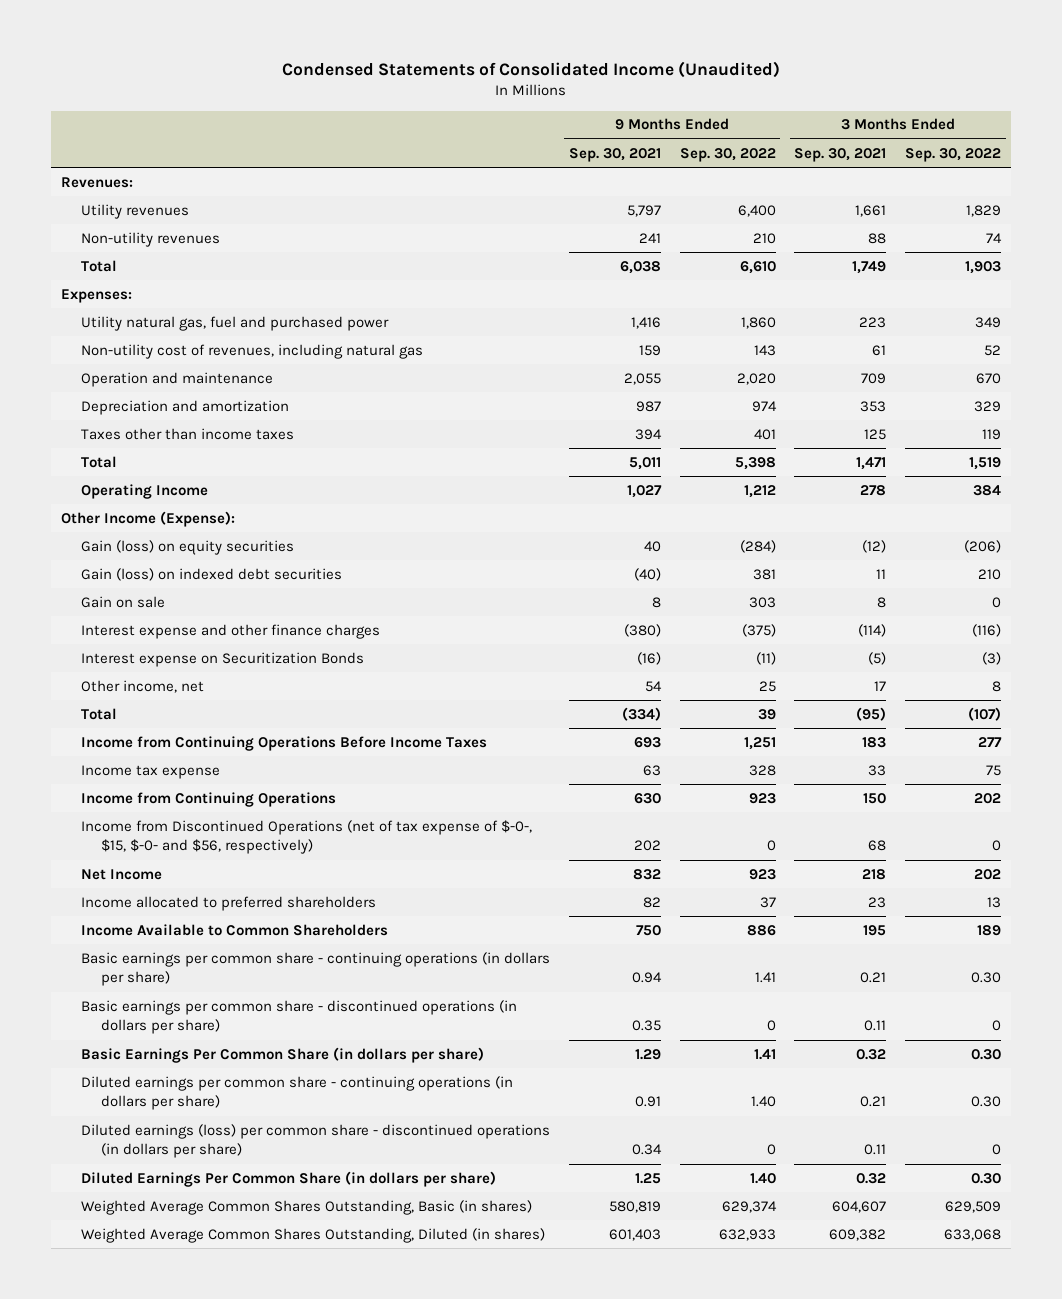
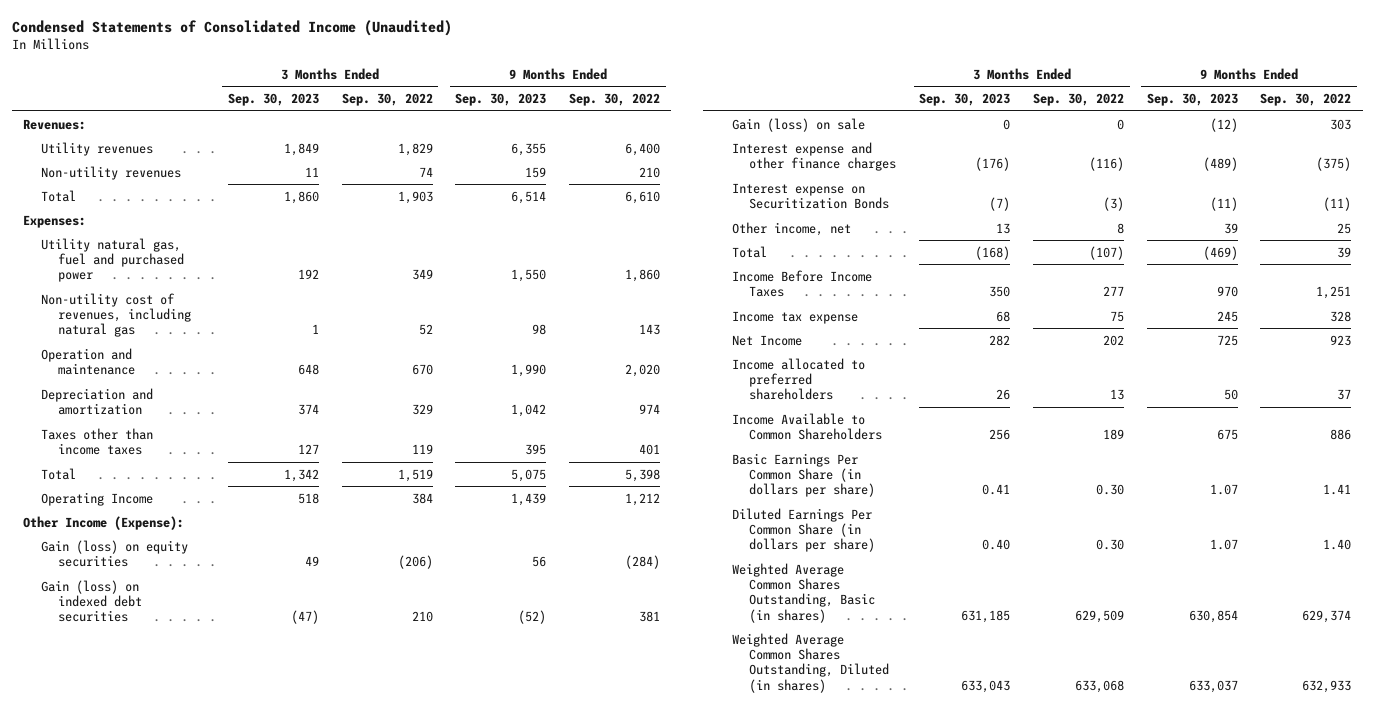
[568,147,661,162] Sep. 30, 2021 -> none
[794,147,887,162] Sep. 30, 2021 -> none
none -> [227,93,319,107] Sep. 30, 2023
none -> [455,93,547,107] Sep. 30, 2023
[81,595,166,608] Gain on sale -> [732,117,866,132] Gain (loss) on sale
[81,735,488,751] Income from Continuing Operations Before Income Taxes -> [732,269,873,298] Income Before Income Taxes
[81,791,337,807] Income from Continuing Operations -> none
[81,819,533,855] Income from Discontinued Operations (net of tax expense of $-0-, $15, $-0- and $56, respectively) -> none
[81,951,551,987] Basic earnings per common share - continuing operations (in dollars per share) -> none
[81,999,518,1035] Basic earnings per common share - discontinued operations (in dollars per share) -> none
[81,1075,514,1111] Diluted earnings per common share - continuing operations (in dollars per share) -> none
[81,1123,551,1159] Diluted earnings (loss) per common share - discontinued operations (in dollars per share) -> none

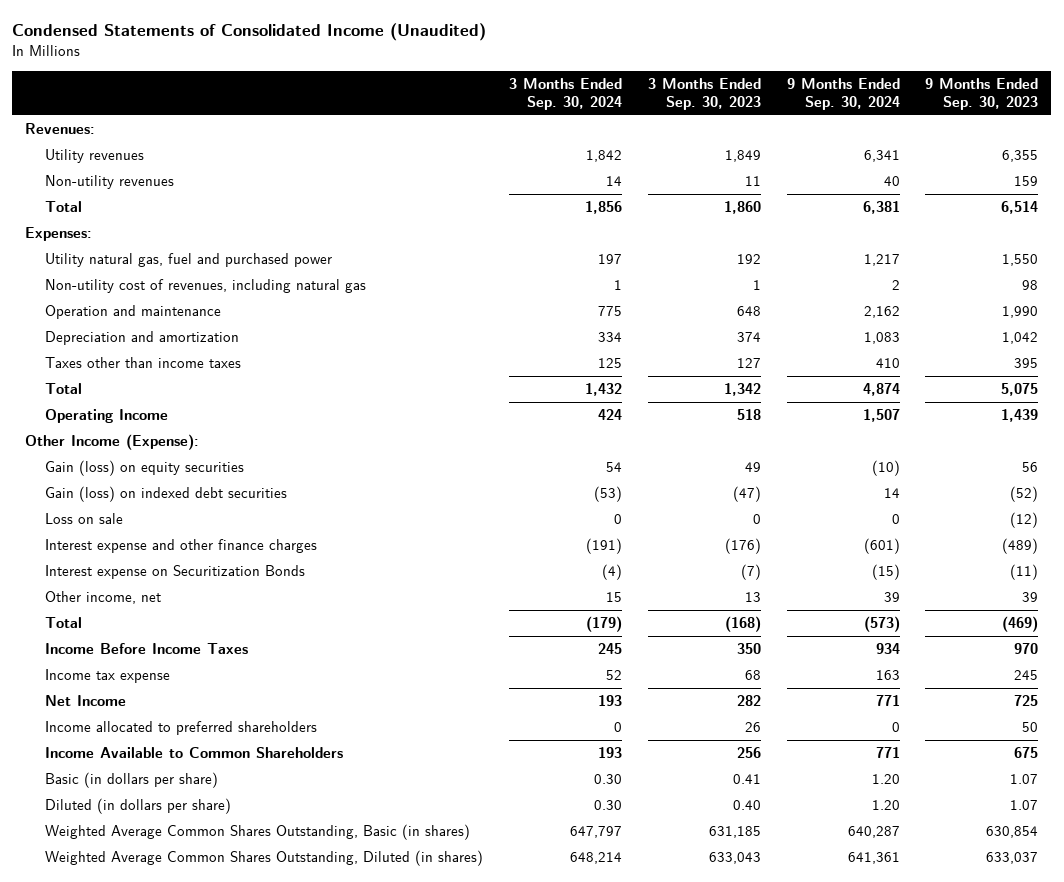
[341,93,433,107] Sep. 30, 2022 -> none
[569,93,661,107] Sep. 30, 2022 -> none
none -> [508,78,622,111] 3 Months Ended Sep. 30, 2024
none -> [786,78,900,111] 9 Months Ended Sep. 30, 2024
[732,117,866,132] Gain (loss) on sale -> [44,513,123,525] Loss on sale
[732,452,876,498] Basic Earnings Per Common Share (in dollars per share) -> [44,772,218,789] Basic (in dollars per share)
[732,507,876,553] Diluted Earnings Per Common Share (in dollars per share) -> [44,798,231,815] Diluted (in dollars per share)

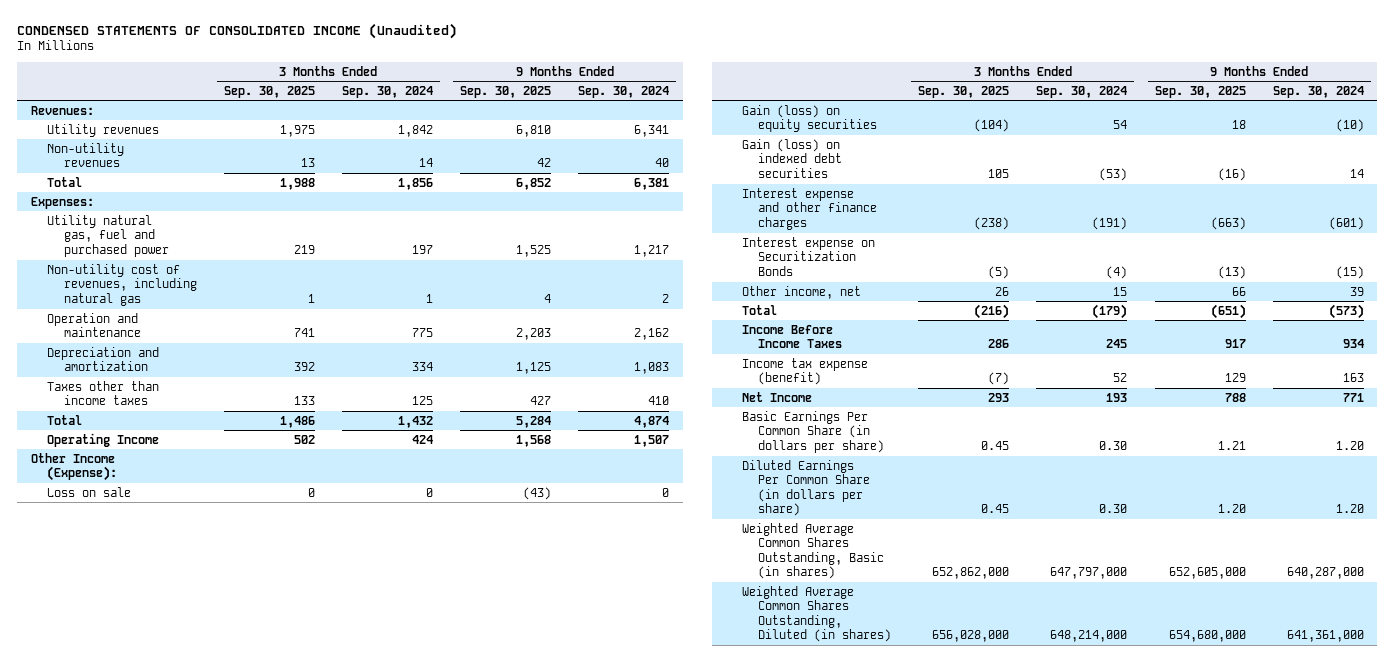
[12,22,487,41] Condensed Statements of Consolidated Income (Unaudited) -> [17,22,458,39] CONDENSED STATEMENTS OF CONSOLIDATED INCOME (Unaudited)
[647,78,761,111] 3 Months Ended Sep. 30, 2023 -> none
[925,78,1039,111] 9 Months Ended Sep. 30, 2023 -> none
none -> [223,85,315,98] Sep. 30, 2025
none -> [460,85,552,98] Sep. 30, 2025
[44,513,123,525] Loss on sale -> [47,486,132,497] Loss on sale
[44,669,170,684] Income tax expense -> [741,357,868,386] Income tax expense (benefit)
[44,721,317,736] Income allocated to preferred shareholders -> none
[44,747,343,759] Income Available to Common Shareholders -> none
[44,772,218,789] Basic (in dollars per share) -> [741,410,885,453] Basic Earnings Per Common Share (in dollars per share)
[44,798,231,815] Diluted (in dollars per share) -> [741,459,871,517] Diluted Earnings Per Common Share (in dollars per share)
[569,826,622,839] 647,797 -> [1050,567,1128,580] 647,797,000
[847,826,900,839] 640,287 -> [1286,567,1364,580] 640,287,000
[569,852,622,865] 648,214 -> [1050,630,1128,643] 648,214,000
[847,852,900,865] 641,361 -> [1286,630,1364,643] 641,361,000

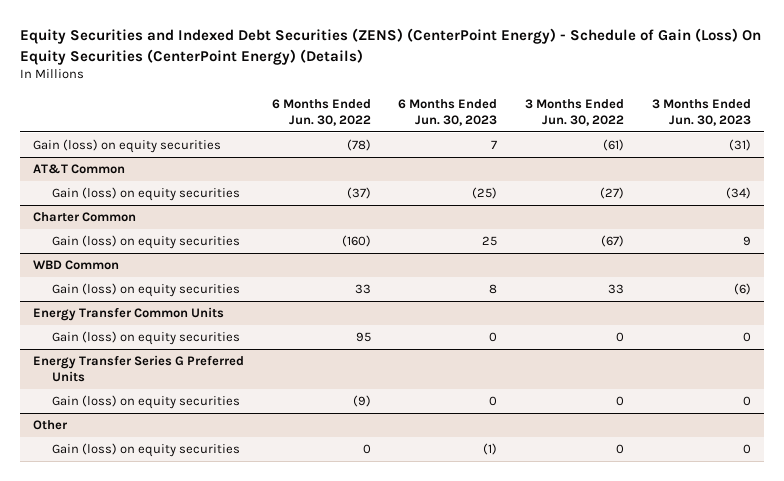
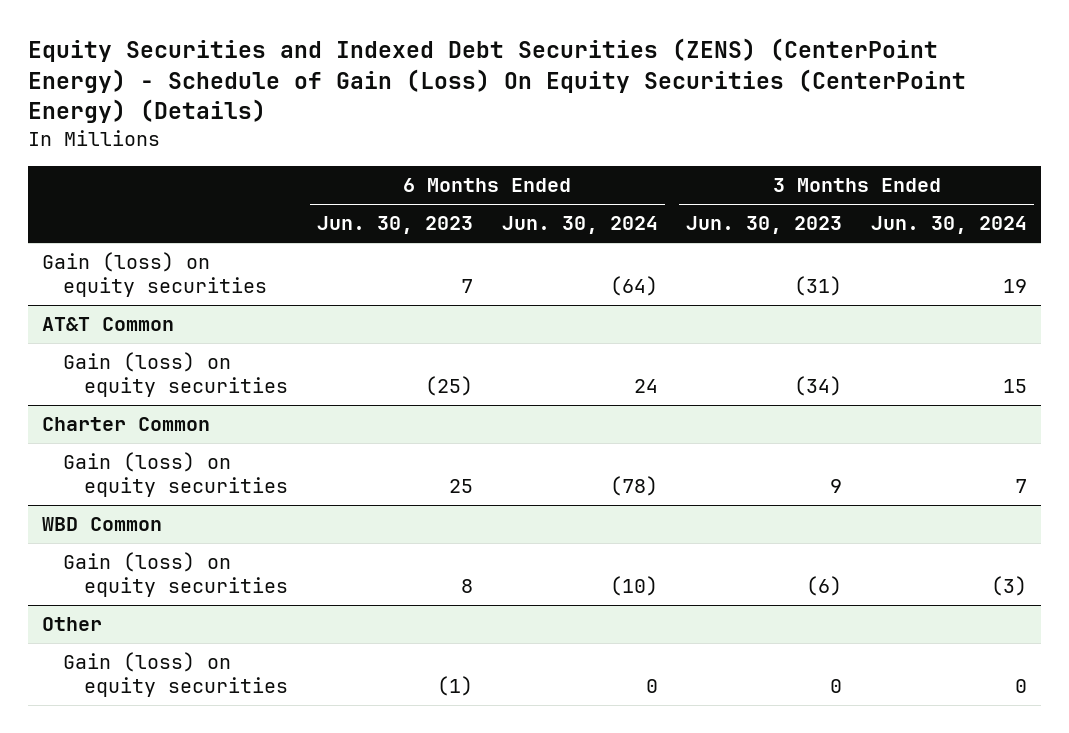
[271,98,371,126] 6 Months Ended Jun. 30, 2022 -> none
[524,98,624,126] 3 Months Ended Jun. 30, 2022 -> none
none -> [501,216,658,235] Jun. 30, 2024
none -> [871,216,1028,235] Jun. 30, 2024
[33,307,225,322] Energy Transfer Common Units -> none
[51,331,240,346] Gain (loss) on equity securities -> none
[33,355,245,383] Energy Transfer Series G Preferred Units -> none
[51,395,240,410] Gain (loss) on equity securities -> none

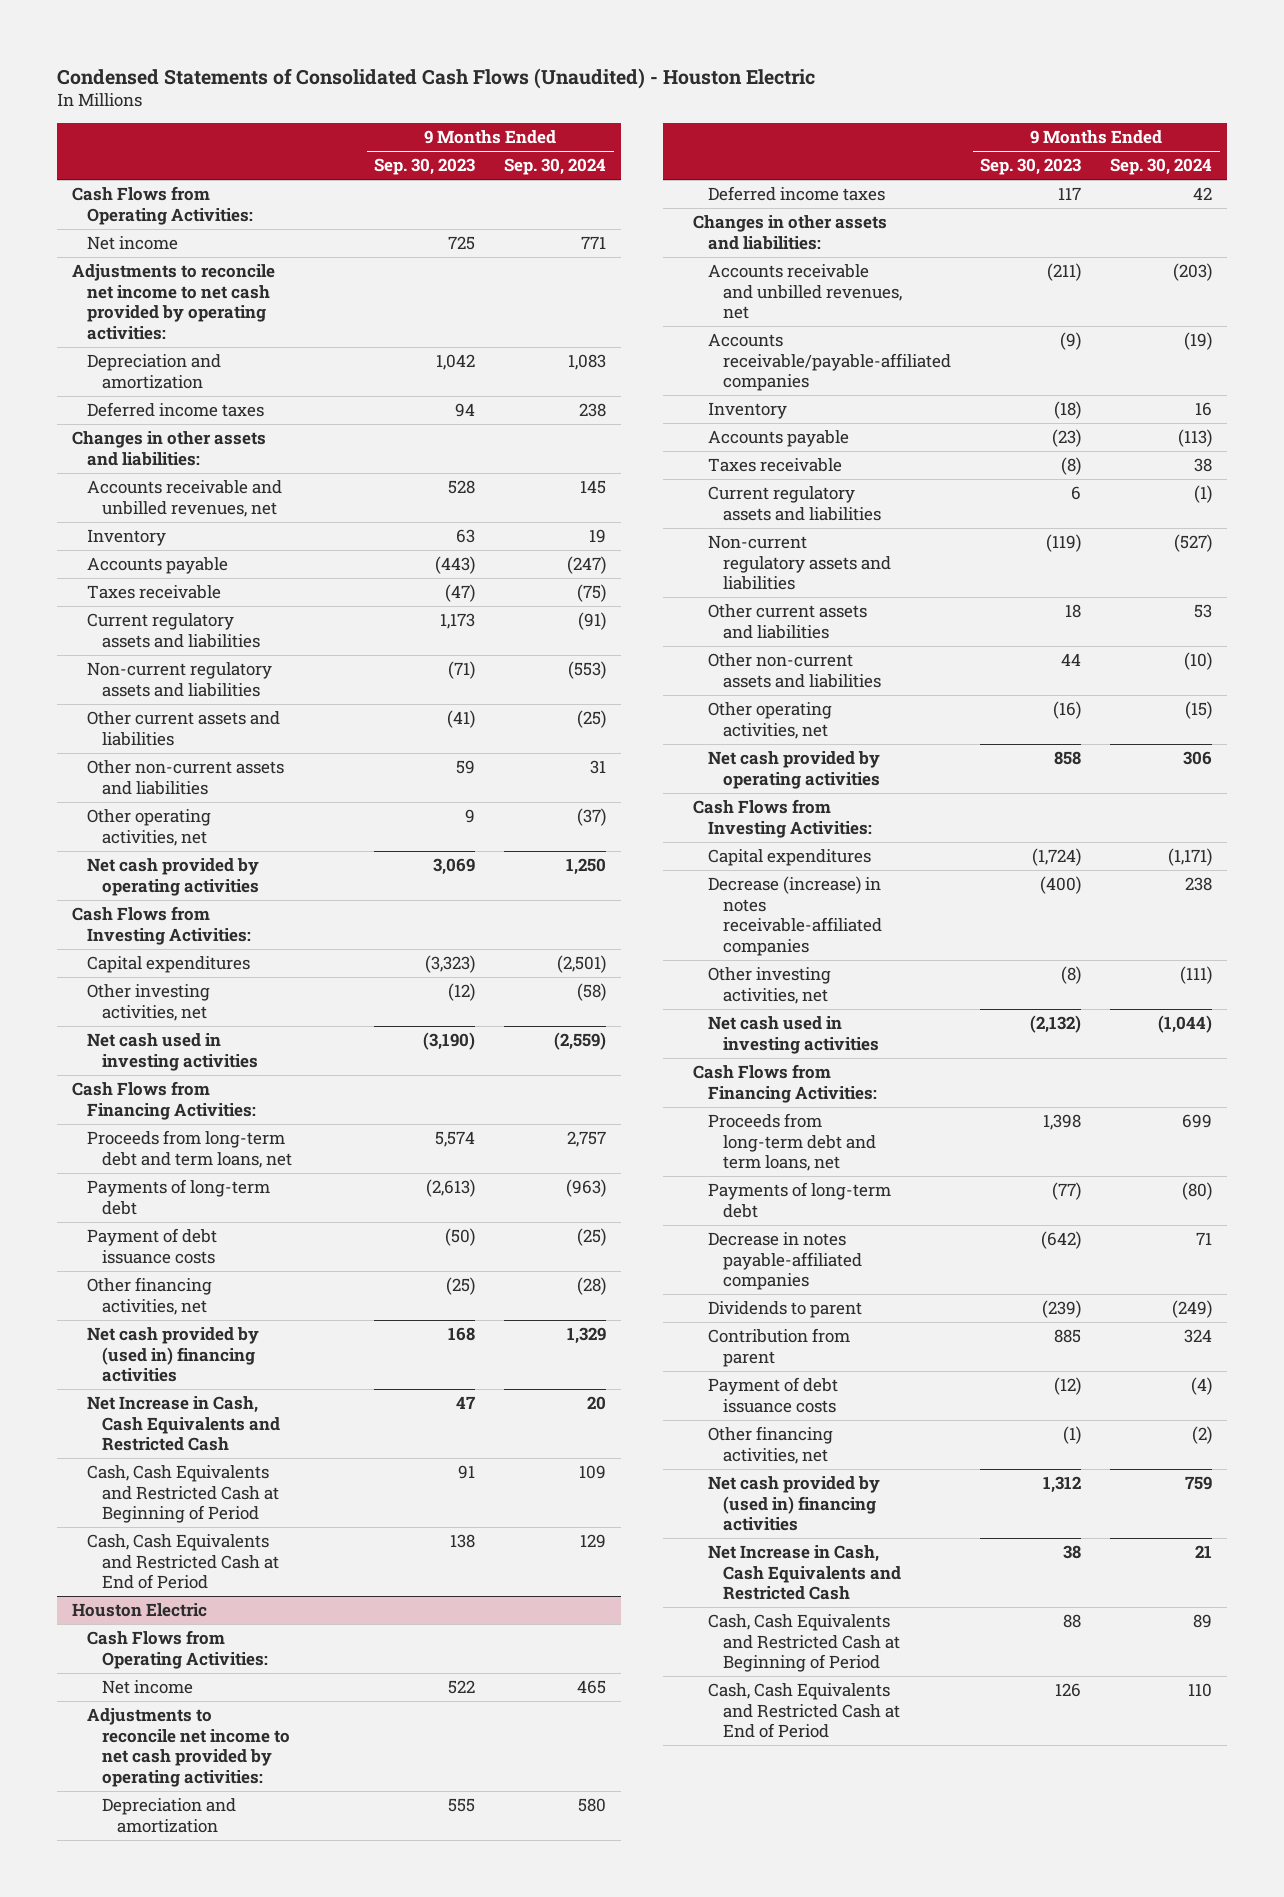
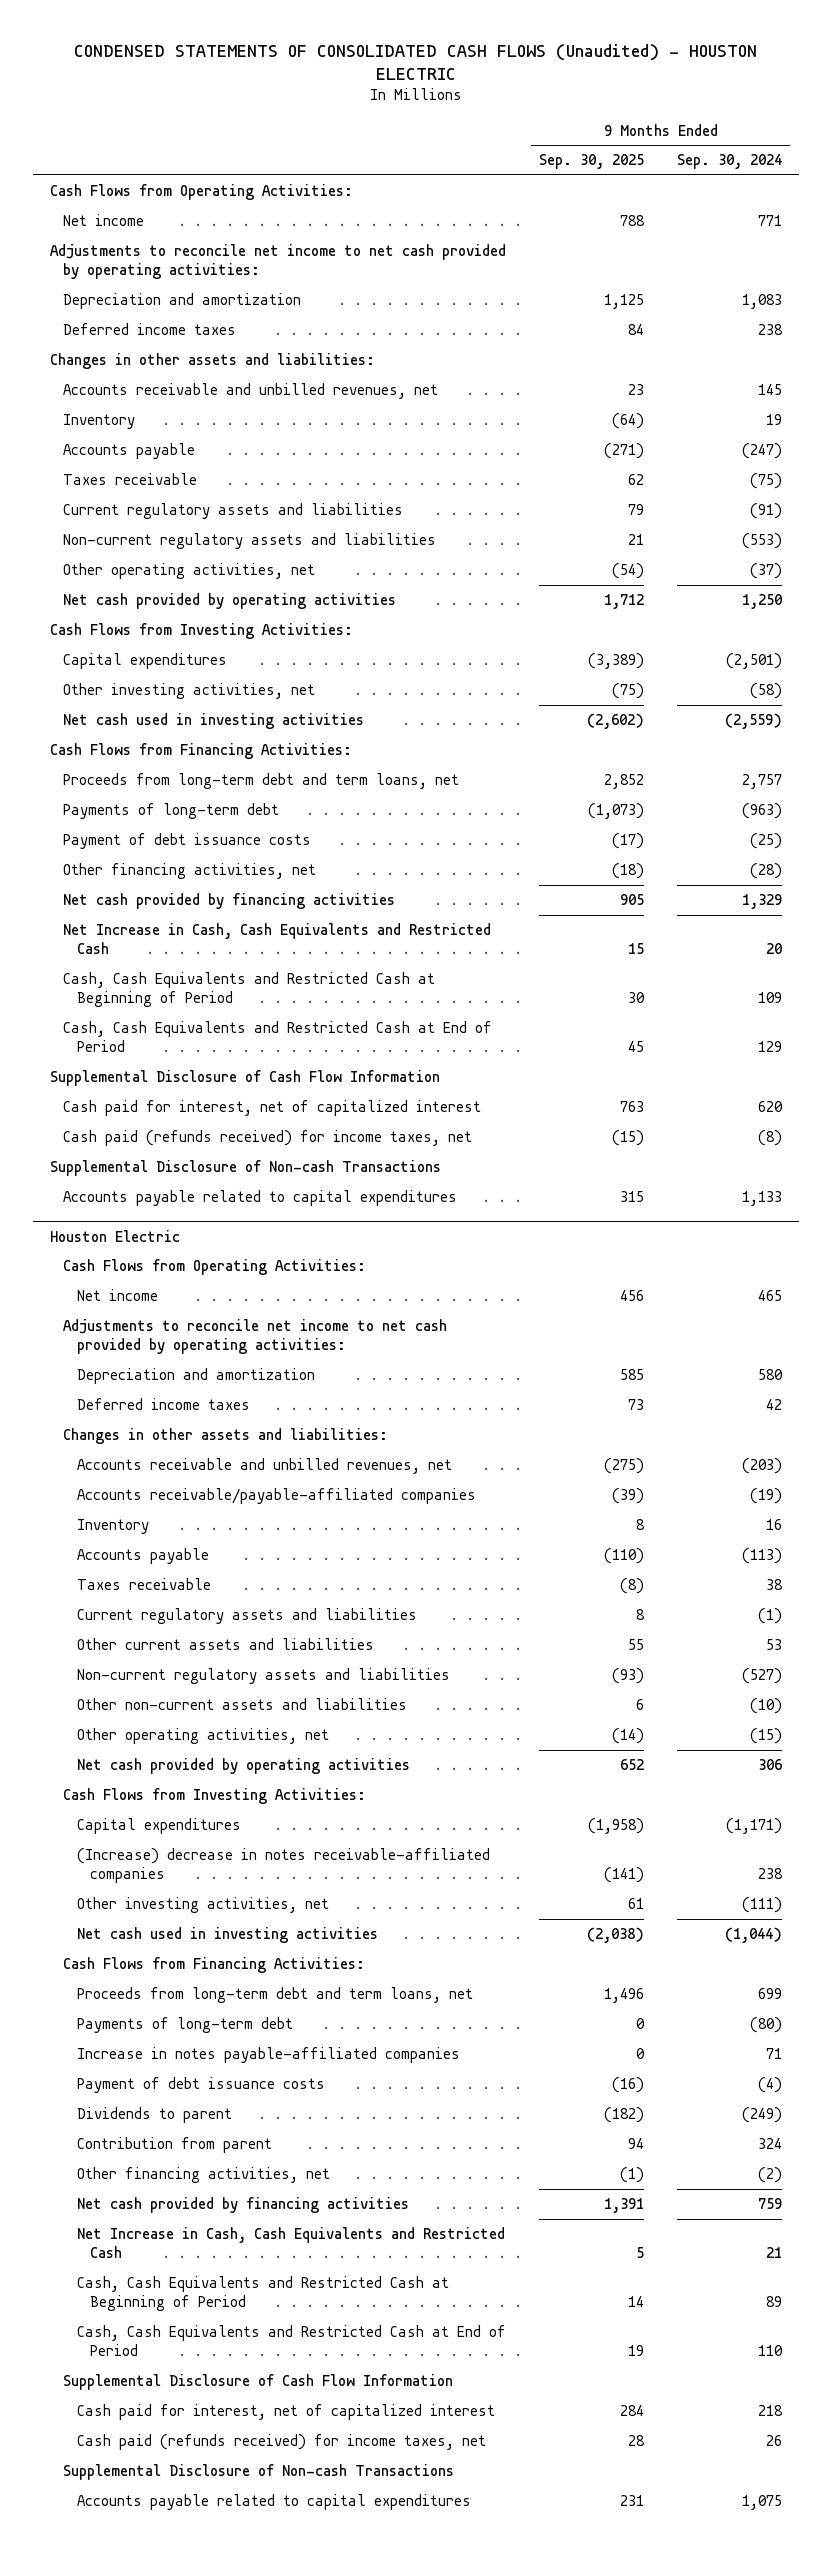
[57,67,816,89] Condensed Statements of Consolidated Cash Flows (Unaudited) - Houston Electric -> [73,43,757,81] CONDENSED STATEMENTS OF CONSOLIDATED CASH FLOWS (Unaudited) - HOUSTON ELECTRIC
[374,158,476,176] Sep. 30, 2023 -> none
none -> [538,154,644,170] Sep. 30, 2025
[86,711,280,746] Other current assets and liabilities -> none
[86,760,284,795] Other non-current assets and liabilities -> none
[86,1327,259,1383] Net cash provided by (used in) financing activities -> [63,893,396,910] Net cash provided by financing activities
none -> [49,1070,440,1087] Supplemental Disclosure of Cash Flow Information
none -> [63,1100,482,1117] Cash paid for interest, net of capitalized interest
none -> [63,1130,473,1147] Cash paid (refunds received) for income taxes, net
none -> [49,1160,441,1177] Supplemental Disclosure of Non-cash Transactions
none -> [63,1190,458,1207] Accounts payable related to capital expenditures
[707,535,891,591] Non-current regulatory assets and liabilities -> [76,1668,450,1685] Non-current regulatory assets and liabilities
[707,876,882,957] Decrease (increase) in notes receivable-affiliated companies -> [76,1848,490,1884] (Increase) decrease in notes receivable-affiliated companies
[707,1232,862,1291] Decrease in notes payable-affiliated companies -> [76,2047,460,2064] Increase in notes payable-affiliated companies
[707,1377,838,1413] Payment of debt issuance costs -> [76,2077,325,2094] Payment of debt issuance costs
[707,1476,880,1532] Net cash provided by (used in) financing activities -> [76,2197,409,2214] Net cash provided by financing activities
none -> [63,2374,454,2391] Supplemental Disclosure of Cash Flow Information
none -> [76,2404,495,2421] Cash paid for interest, net of capitalized interest
none -> [76,2434,486,2451] Cash paid (refunds received) for income taxes, net
none -> [63,2464,455,2481] Supplemental Disclosure of Non-cash Transactions
none -> [76,2494,471,2511] Accounts payable related to capital expenditures

